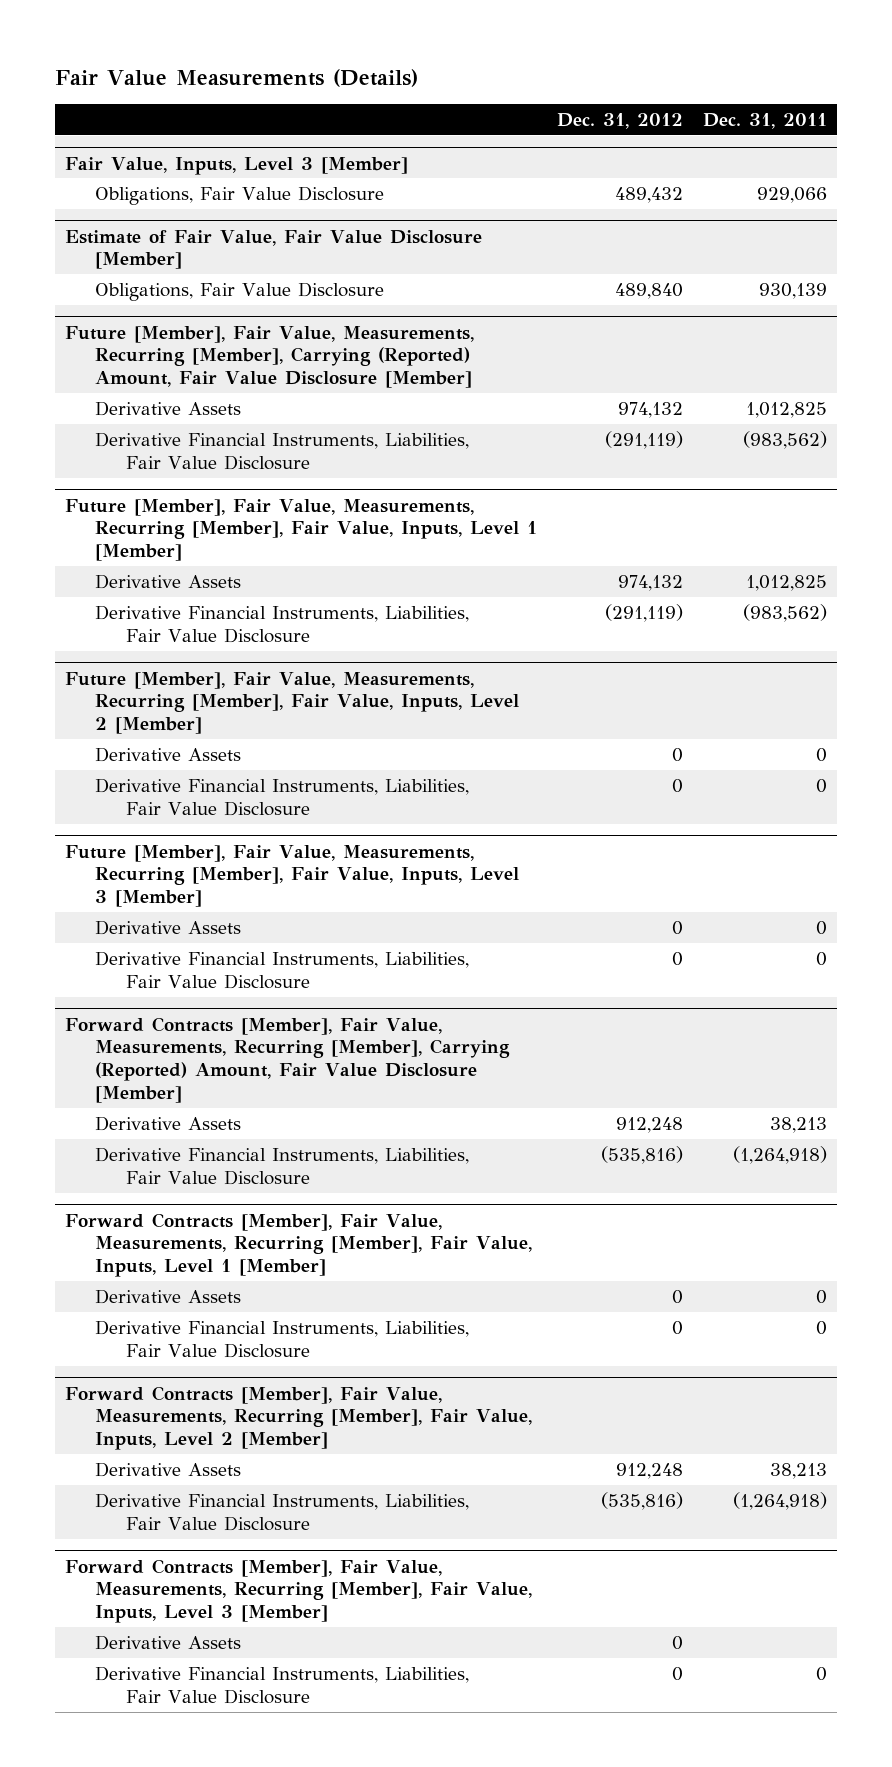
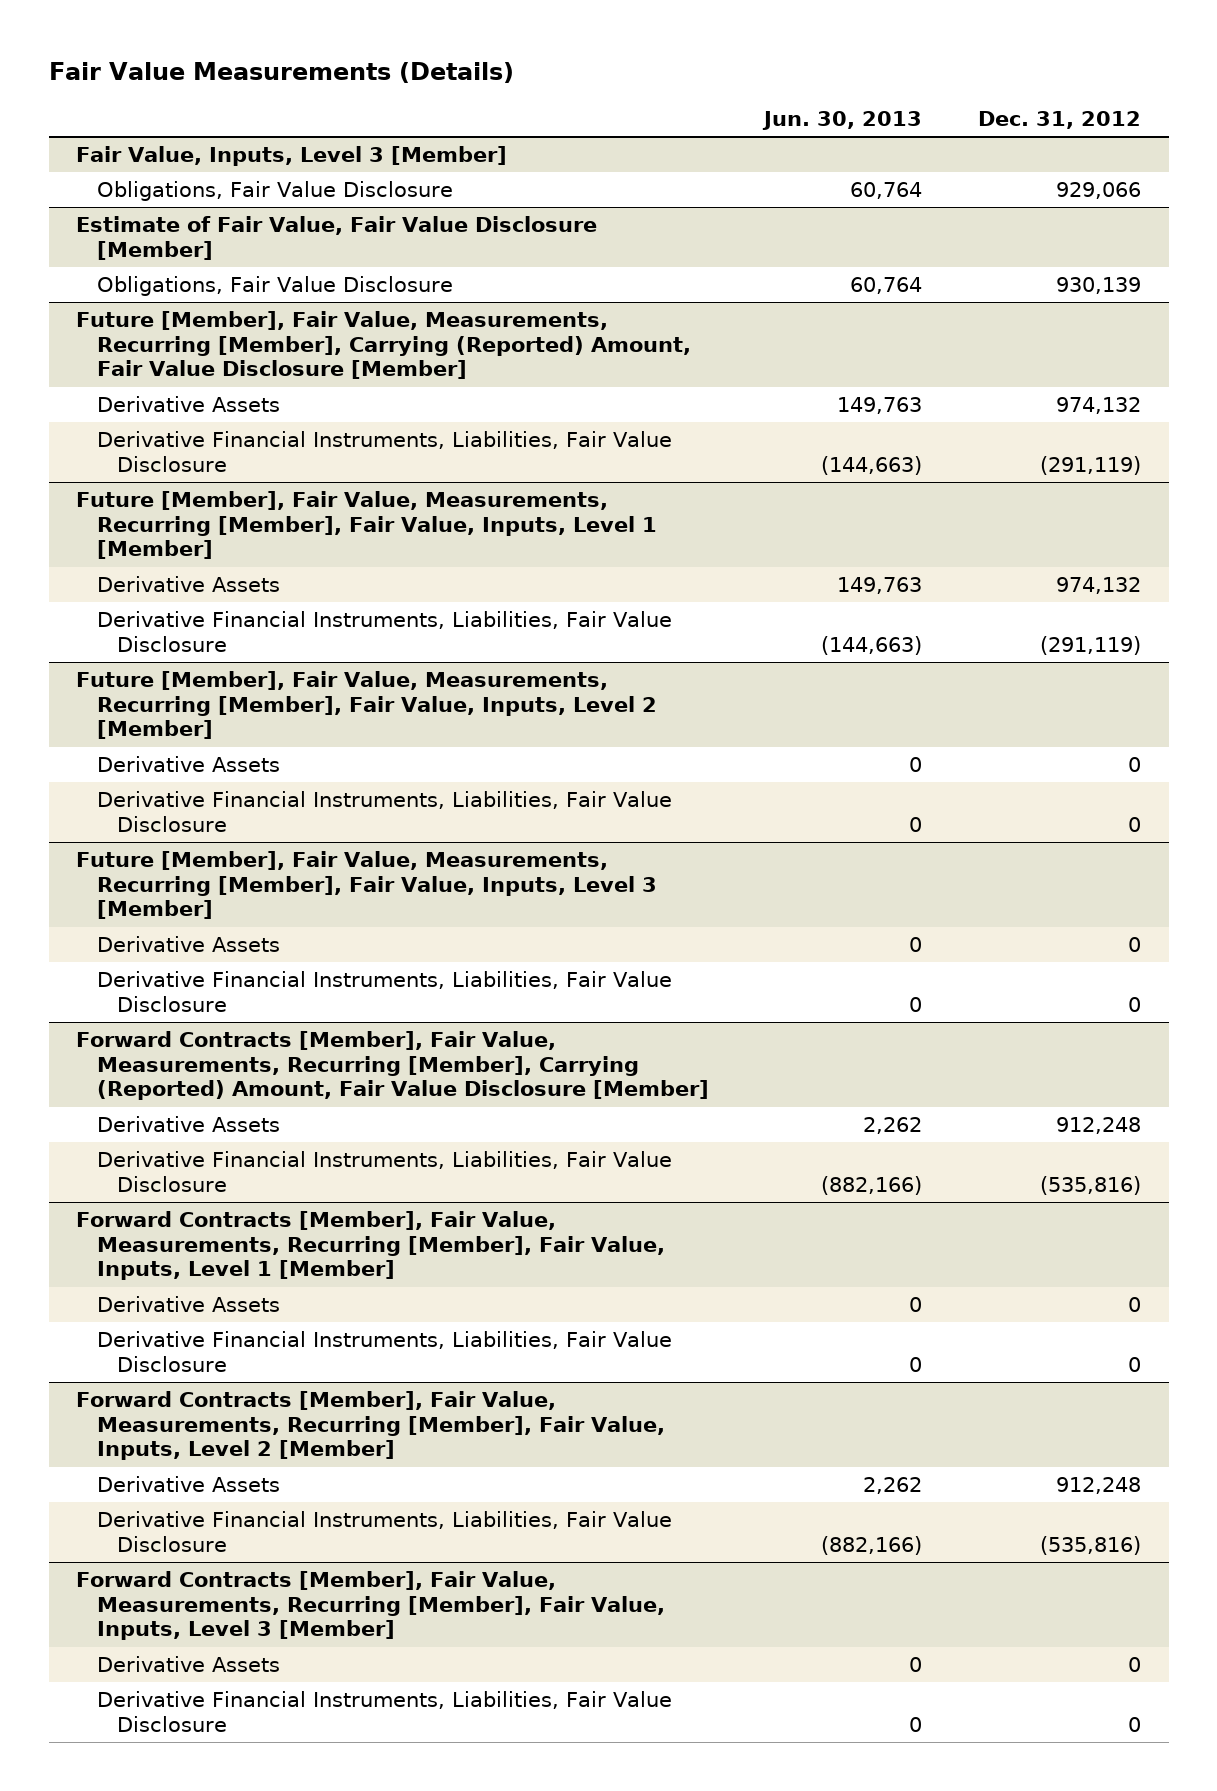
[703,112,828,129] Dec. 31, 2011 -> none
none -> [762,111,923,131] Jun. 30, 2013
[615,187,684,204] 489,432 -> [1055,182,1141,200] 929,066
[615,283,684,300] 489,840 -> [1055,277,1141,295] 930,139

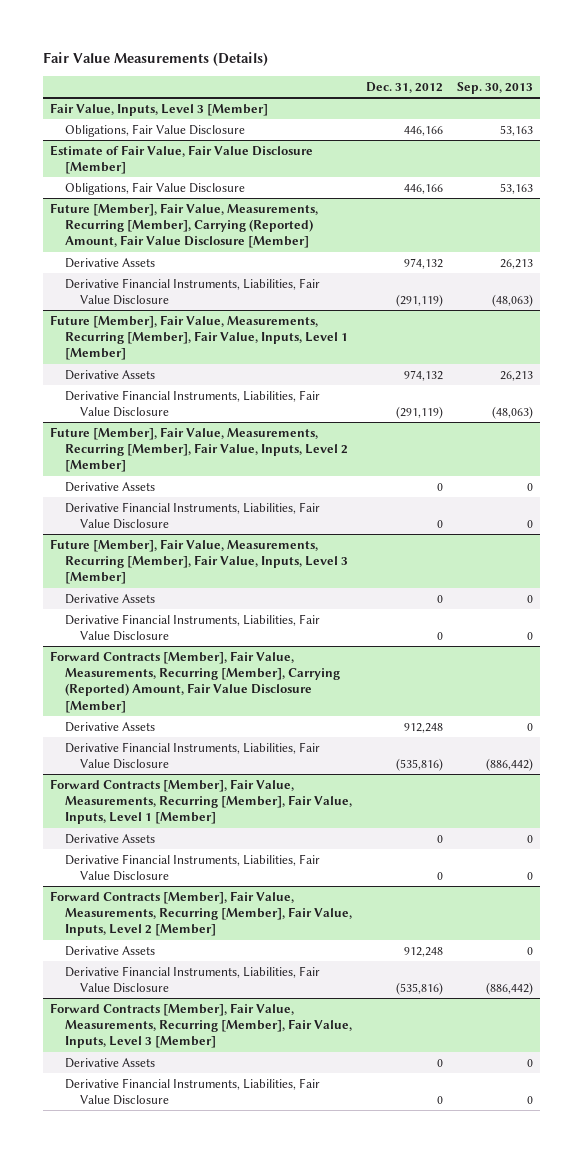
[762,111,923,131] Jun. 30, 2013 -> none
none -> [456,81,533,94] Sep. 30, 2013
[1055,182,1141,200] 929,066 -> [404,125,444,136] 446,166
[1055,277,1141,295] 930,139 -> [404,183,444,194] 446,166

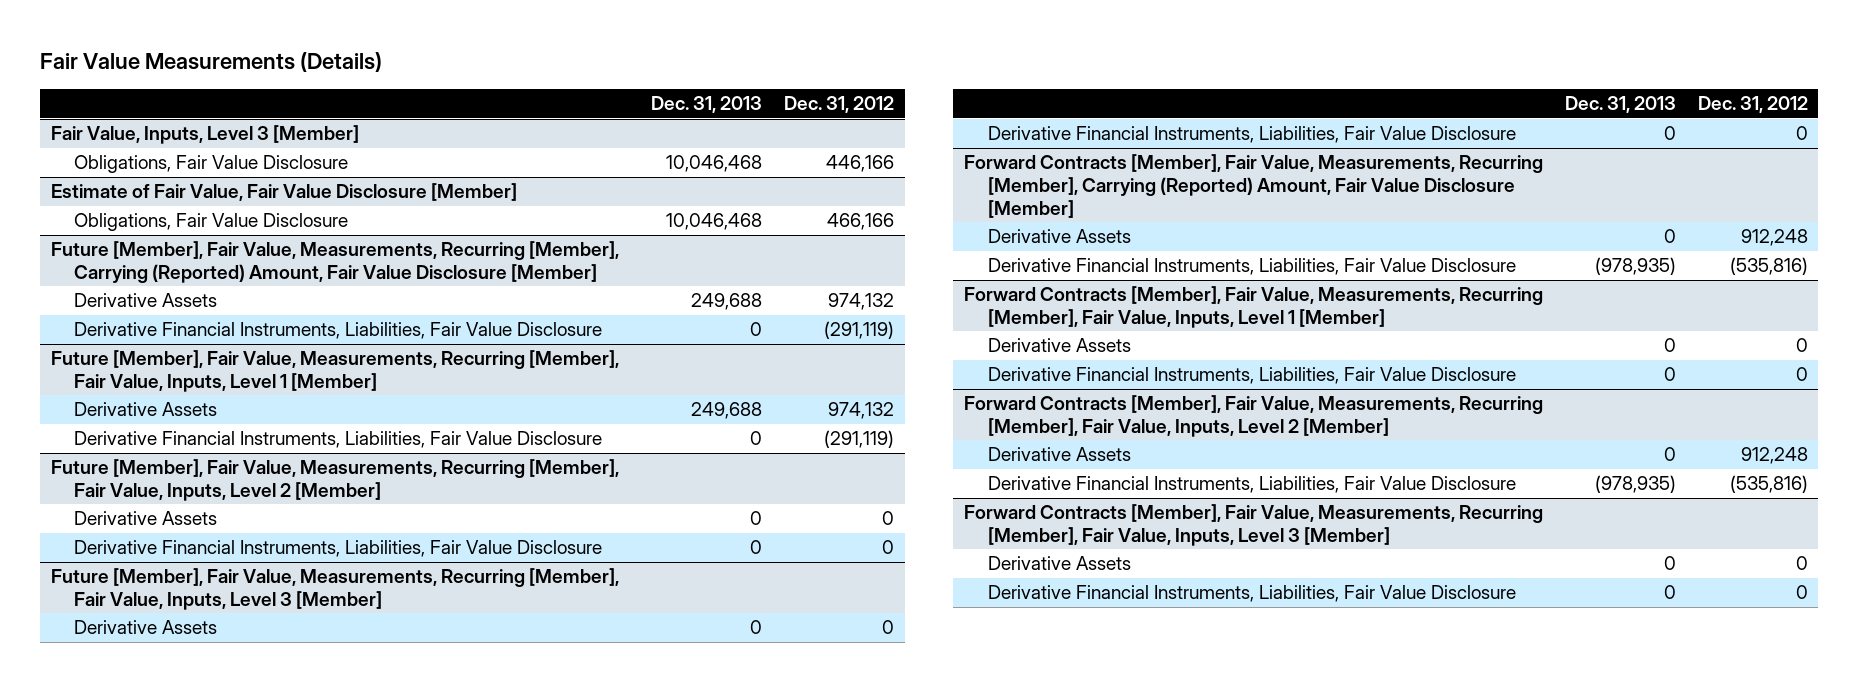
[456,81,533,94] Sep. 30, 2013 -> none
none -> [651,96,763,114] Dec. 31, 2013
[404,183,444,194] 446,166 -> [827,213,895,231] 466,166

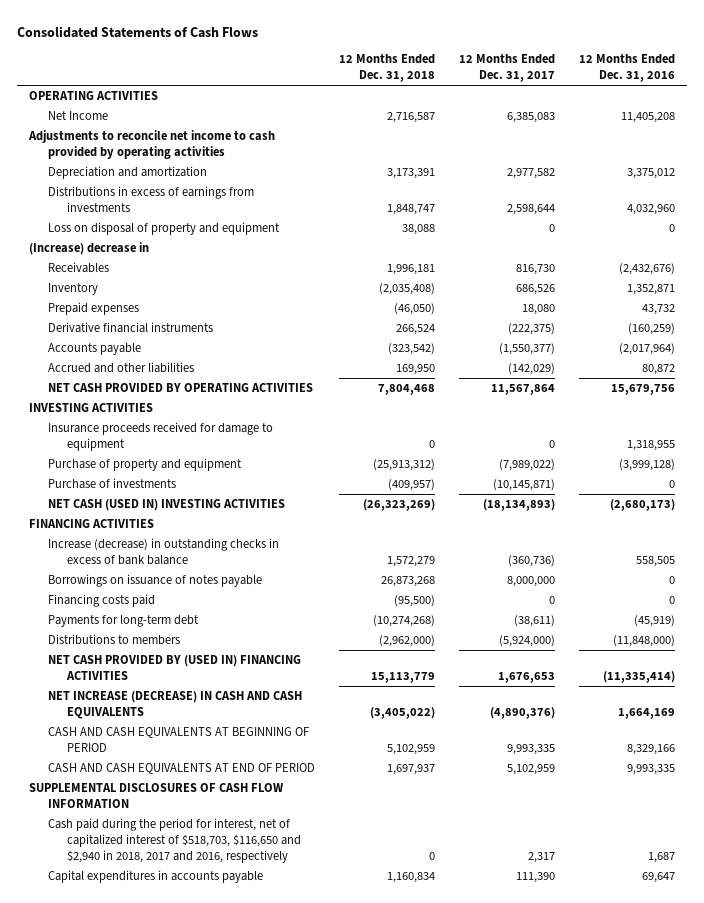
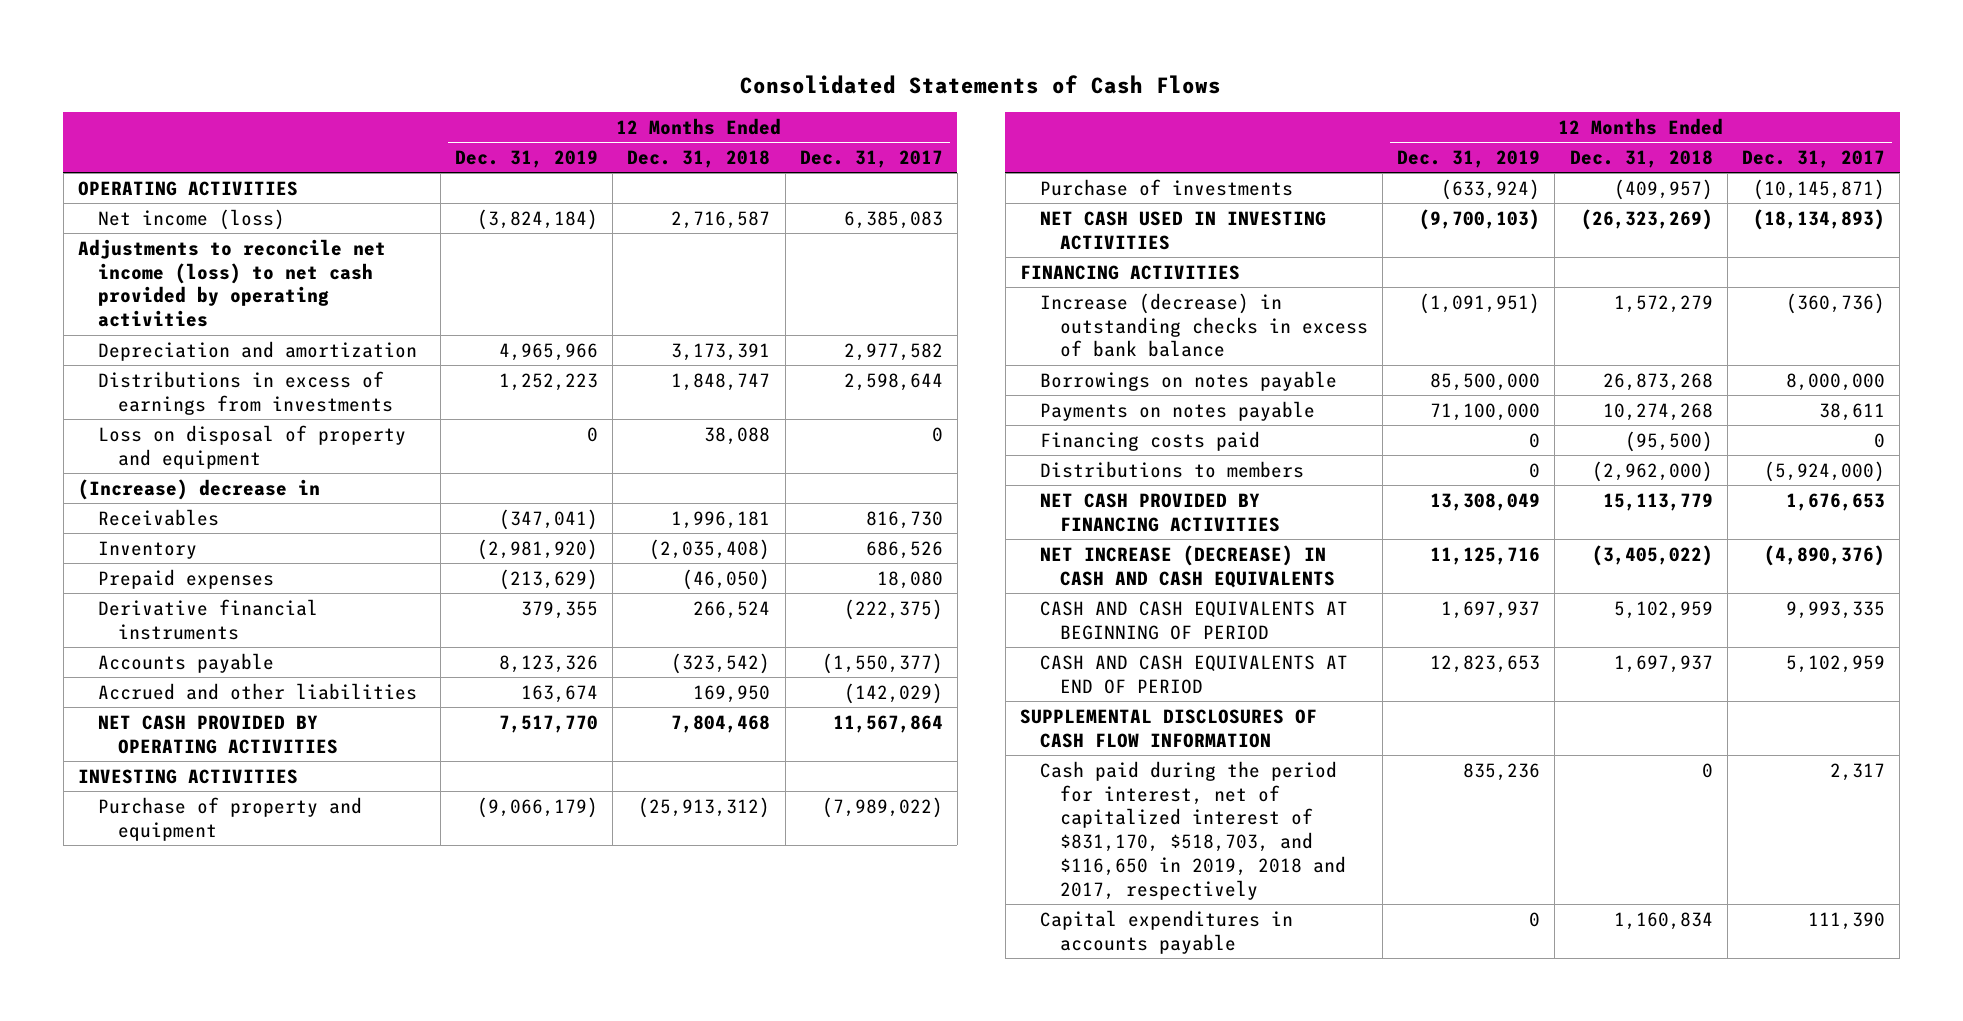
[579,54,676,83] 12 Months Ended Dec. 31, 2016 -> none
none -> [455,150,599,169] Dec. 31, 2019
[48,111,109,121] Net Income -> [97,208,285,230] Net income (loss)
[28,130,276,160] Adjustments to reconcile net income to cash provided by operating activities -> [77,238,386,328] Adjustments to reconcile net income (loss) to net cash provided by operating activities
[48,422,274,452] Insurance proceeds received for damage to equipment -> none
[48,499,286,512] NET CASH (USED IN) INVESTING ACTIVITIES -> [1039,210,1326,250] NET CASH USED IN INVESTING ACTIVITIES
[48,574,263,588] Borrowings on issuance of notes payable -> [1039,370,1337,391] Borrowings on notes payable
none -> [1039,400,1315,421] Payments on notes payable
[48,615,200,628] Payments for long-term debt -> none
[48,655,302,681] NET CASH PROVIDED BY (USED IN) FINANCING ACTIVITIES -> [1039,492,1280,532] NET CASH PROVIDED BY FINANCING ACTIVITIES
[48,818,302,864] Cash paid during the period for interest, net of capitalized interest of $518,703, $116,650 and $2,940 in 2018, 2017 and 2016, respectively -> [1039,760,1346,901] Cash paid during the period for interest, net of capitalized interest of $831,170, $518,703, and $116,650 in 2019, 2018 and 2017, respectively

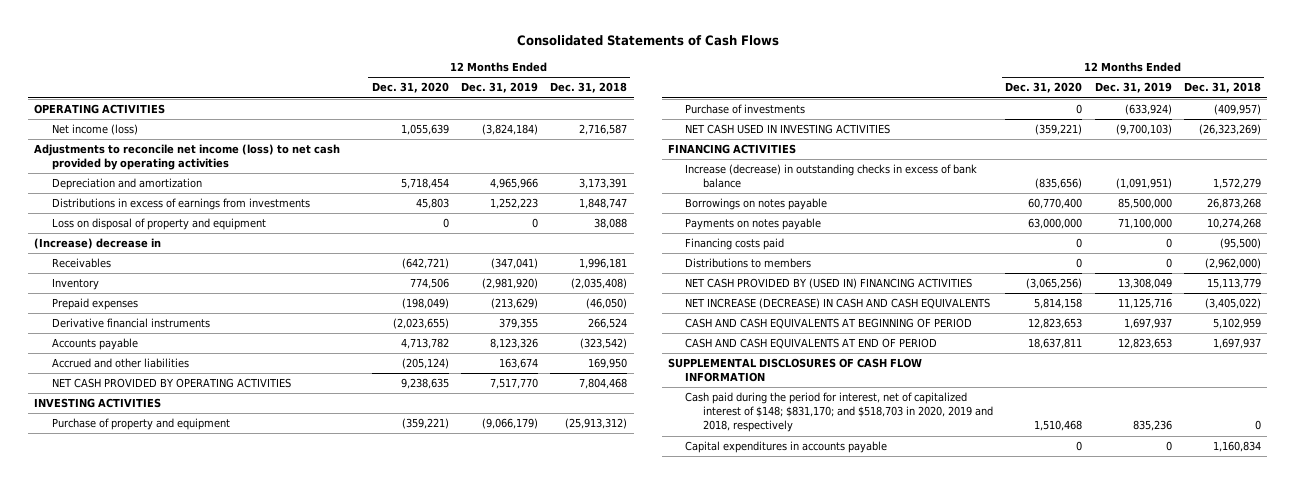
[799,150,943,169] Dec. 31, 2017 -> none
none -> [371,82,449,94] Dec. 31, 2020
[1039,492,1280,532] NET CASH PROVIDED BY FINANCING ACTIVITIES -> [685,278,973,290] NET CASH PROVIDED BY (USED IN) FINANCING ACTIVITIES
[1039,760,1346,901] Cash paid during the period for interest, net of capitalized interest of $831,170, $518,703, and $116,650 in 2019, 2018 and 2017, respectively -> [685,392,993,433] Cash paid during the period for interest, net of capitalized interest of $148; $831,170; and $518,703 in 2020, 2019 and 2018, respectively

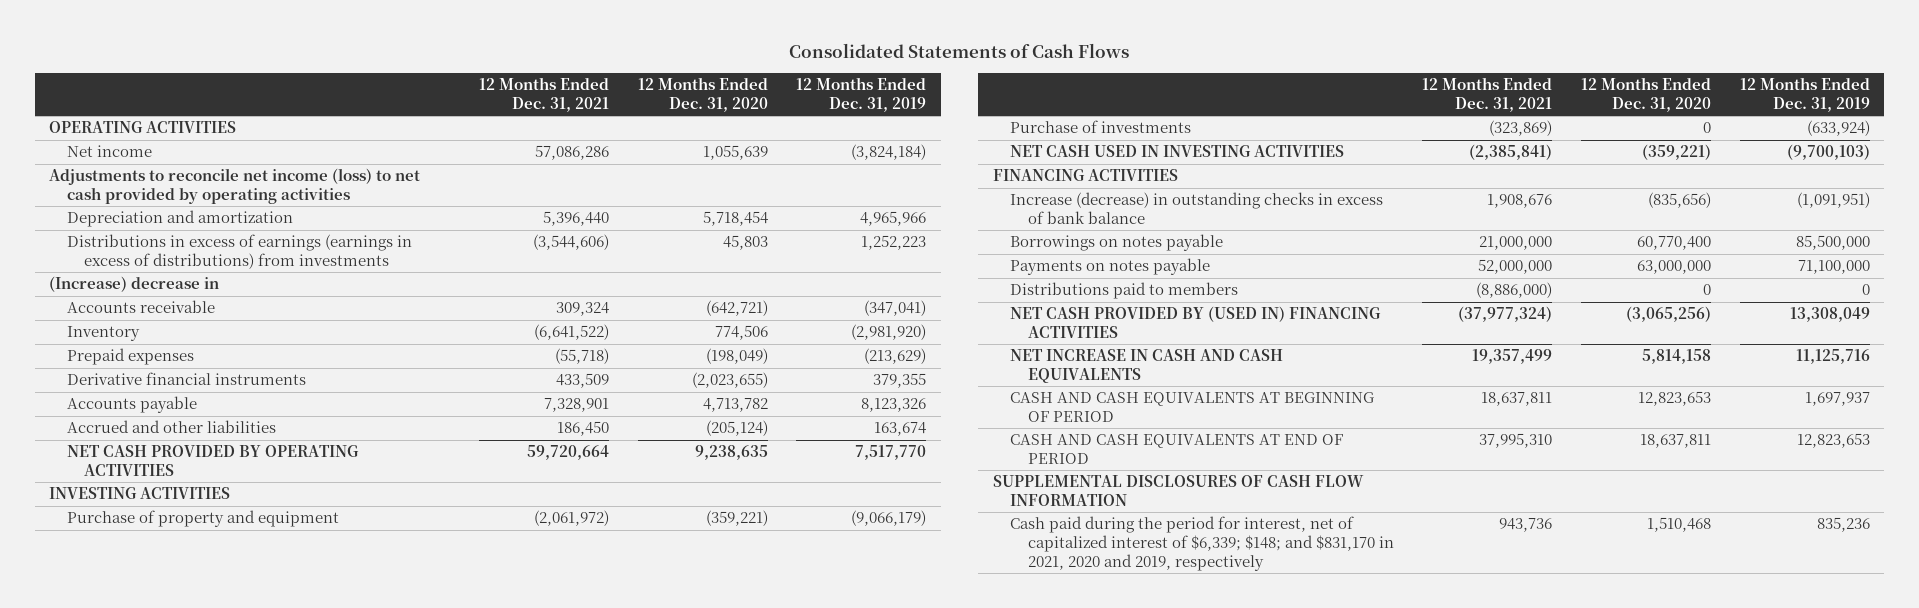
[550,82,628,94] Dec. 31, 2018 -> none
none -> [478,77,609,112] 12 Months Ended Dec. 31, 2021
[51,124,138,136] Net income (loss) -> [66,145,152,158] Net income
[51,218,266,231] Loss on disposal of property and equipment -> none
[51,198,310,211] Distributions in excess of earnings from investments -> [66,234,412,269] Distributions in excess of earnings (earnings in excess of distributions) from investments
[51,258,111,269] Receivables -> [66,300,215,314] Accounts receivable
[685,238,785,251] Financing costs paid -> none
[685,258,812,269] Distributions to members -> [1010,282,1239,300] Distributions paid to members
[685,298,991,310] NET INCREASE (DECREASE) IN CASH AND CASH EQUIVALENTS -> [1010,349,1284,383] NET INCREASE IN CASH AND CASH EQUIVALENTS
[685,441,888,454] Capital expenditures in accounts payable -> none
[685,392,993,433] Cash paid during the period for interest, net of capitalized interest of $148; $831,170; and $518,703 in 2020, 2019 and 2018, respectively -> [1010,516,1394,571] Cash paid during the period for interest, net of capitalized interest of $6,339; $148; and $831,170 in 2021, 2020 and 2019, respectively

